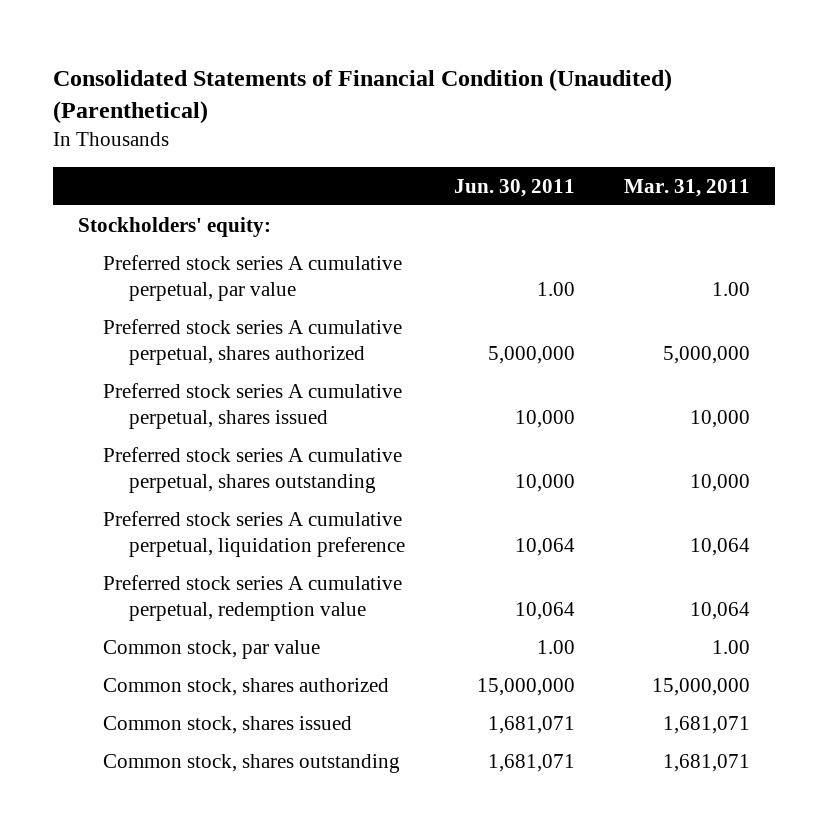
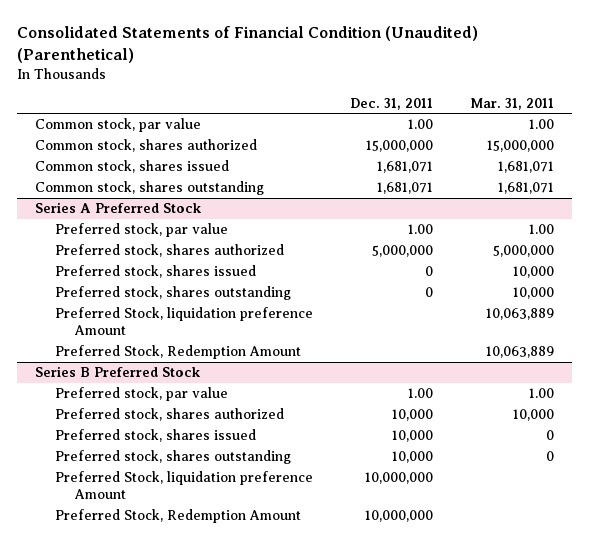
[454,178,576,197] Jun. 30, 2011 -> none
none -> [349,97,433,110] Dec. 31, 2011
[77,216,271,237] Stockholders' equity: -> none
[103,254,403,302] Preferred stock series A cumulative perpetual, par value -> none
[103,318,403,366] Preferred stock series A cumulative perpetual, shares authorized -> none
[103,382,403,430] Preferred stock series A cumulative perpetual, shares issued -> none
[103,446,403,494] Preferred stock series A cumulative perpetual, shares outstanding -> none
[103,510,405,558] Preferred stock series A cumulative perpetual, liquidation preference -> none
[103,574,403,622] Preferred stock series A cumulative perpetual, redemption value -> none
none -> [34,202,202,214] Series A Preferred Stock
none -> [55,223,229,238] Preferred stock, par value
none -> [55,244,285,258] Preferred stock, shares authorized
none -> [55,265,257,279] Preferred stock, shares issued
none -> [55,286,292,301] Preferred stock, shares outstanding
none -> [55,307,314,336] Preferred Stock, liquidation preference Amount
none -> [55,345,302,360] Preferred Stock, Redemption Amount
none -> [34,366,201,378] Series B Preferred Stock
none -> [55,387,229,402] Preferred stock, par value
none -> [55,408,285,422] Preferred stock, shares authorized
none -> [55,429,257,443] Preferred stock, shares issued
none -> [55,450,292,465] Preferred stock, shares outstanding
none -> [55,471,314,500] Preferred Stock, liquidation preference Amount
none -> [55,509,302,524] Preferred Stock, Redemption Amount

